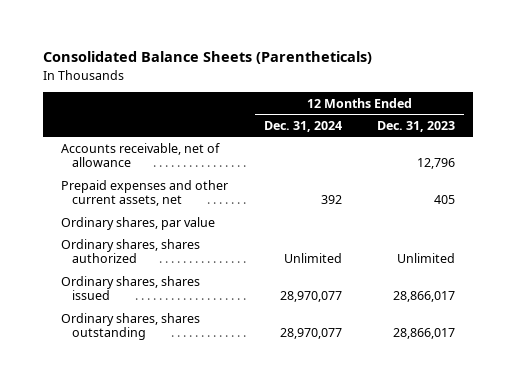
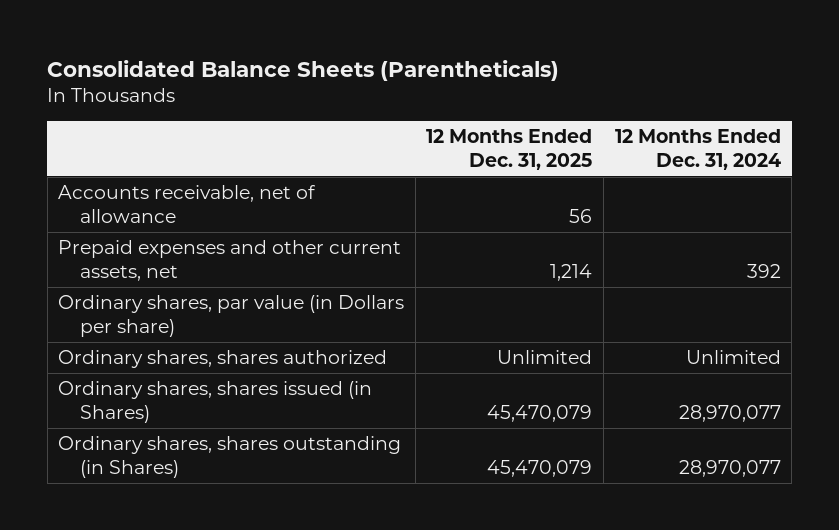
[377,120,456,132] Dec. 31, 2023 -> none
none -> [426,129,593,170] 12 Months Ended Dec. 31, 2025
[60,216,215,230] Ordinary shares, par value -> [58,295,405,337] Ordinary shares, par value (in Dollars per share)
[60,275,200,301] Ordinary shares, shares issued -> [58,381,373,423] Ordinary shares, shares issued (in Shares)
[60,312,200,341] Ordinary shares, shares outstanding -> [58,436,402,478] Ordinary shares, shares outstanding (in Shares)

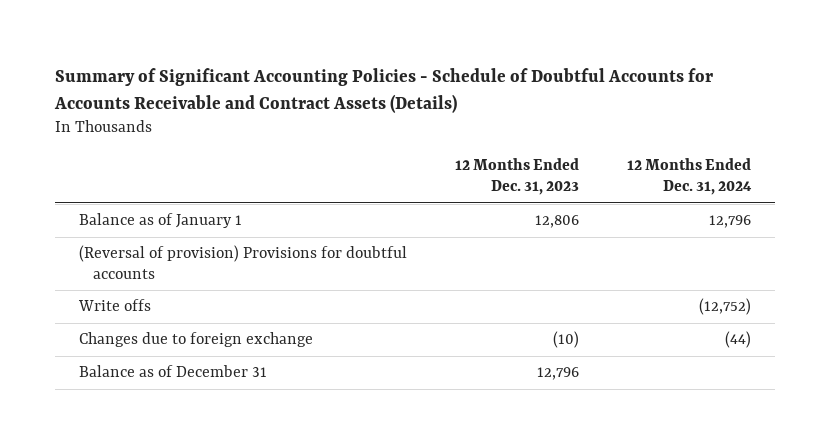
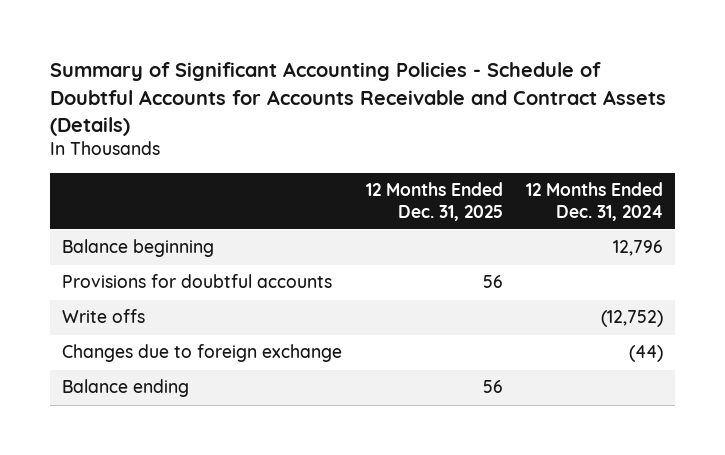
[455,158,580,196] 12 Months Ended Dec. 31, 2023 -> none
none -> [365,182,503,221] 12 Months Ended Dec. 31, 2025
[79,213,243,229] Balance as of January 1 -> [62,239,215,258] Balance beginning
[79,245,408,280] (Reversal of provision) Provisions for doubtful accounts -> [62,274,333,289] Provisions for doubtful accounts
[79,365,268,378] Balance as of December 31 -> [62,379,190,398] Balance ending

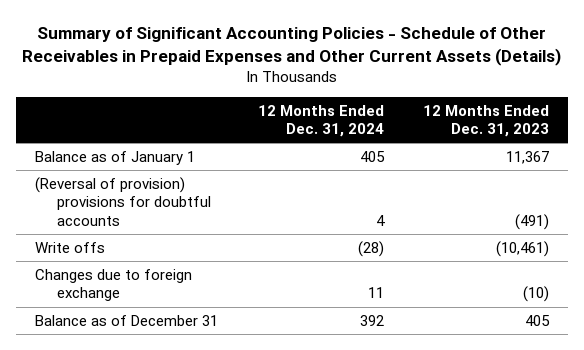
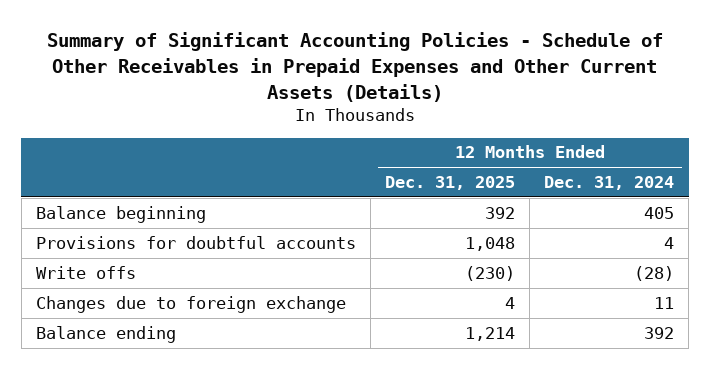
[422,104,549,137] 12 Months Ended Dec. 31, 2023 -> none
none -> [385,176,516,191] Dec. 31, 2025
[35,150,196,165] Balance as of January 1 -> none
none -> [35,205,206,223] Balance beginning
[35,176,211,226] (Reversal of provision) provisions for doubtful accounts -> [35,235,356,249] Provisions for doubtful accounts
[35,314,219,326] Balance as of December 31 -> [35,325,176,343] Balance ending

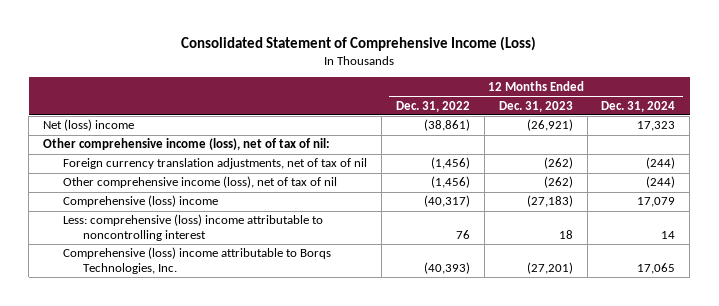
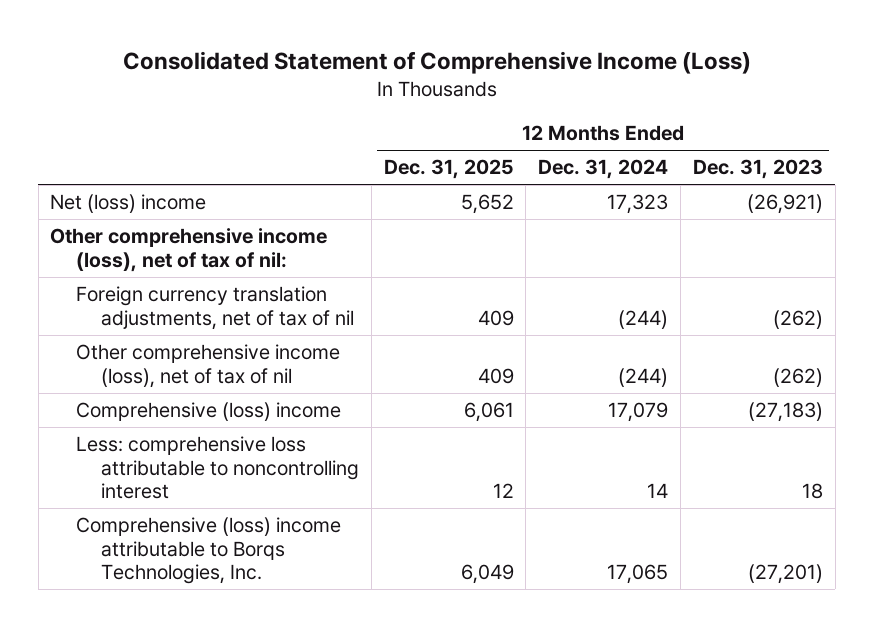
[395,100,470,112] Dec. 31, 2022 -> none
none -> [383,159,514,180] Dec. 31, 2025
[62,214,323,242] Less: comprehensive (loss) income attributable to noncontrolling interest -> [75,436,359,500] Less: comprehensive loss attributable to noncontrolling interest

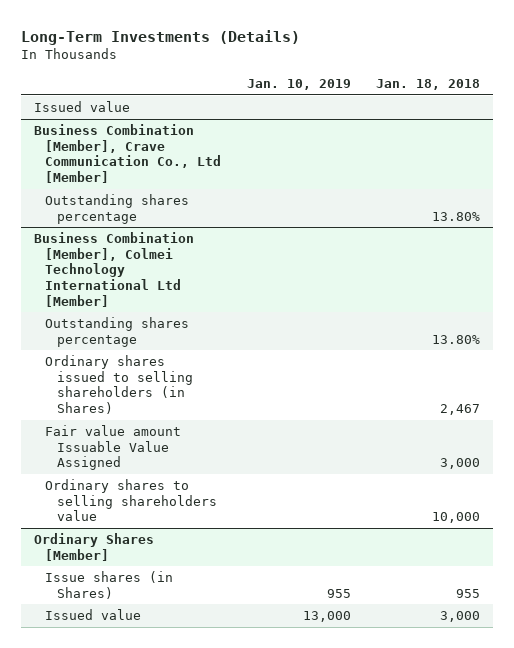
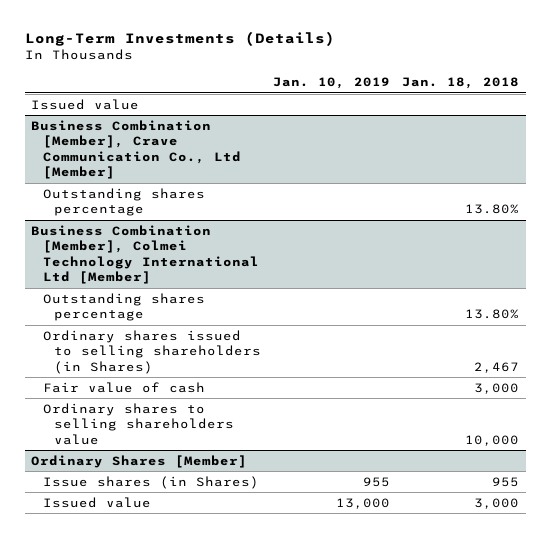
[45,425,182,471] Fair value amount Issuable Value Assigned -> [42,381,205,393] Fair value of cash

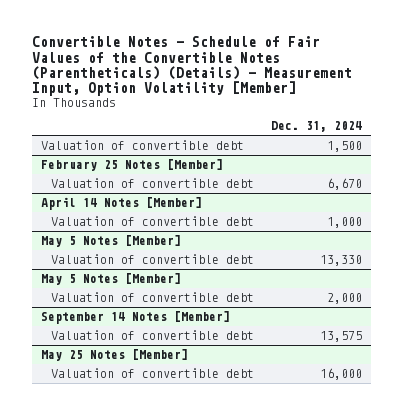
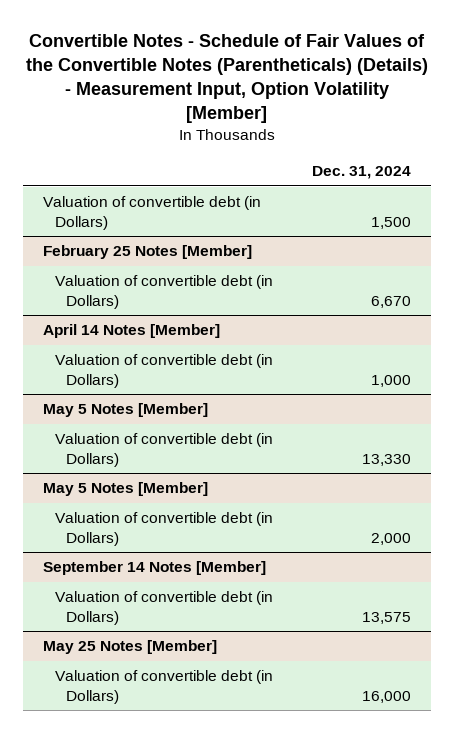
[40,139,244,150] Valuation of convertible debt -> [42,196,261,230] Valuation of convertible debt (in Dollars)
[50,177,254,188] Valuation of convertible debt -> [54,275,273,309] Valuation of convertible debt (in Dollars)
[50,215,254,226] Valuation of convertible debt -> [54,354,273,388] Valuation of convertible debt (in Dollars)
[50,253,254,264] Valuation of convertible debt -> [54,433,273,467] Valuation of convertible debt (in Dollars)
[50,291,254,302] Valuation of convertible debt -> [54,512,273,546] Valuation of convertible debt (in Dollars)
[50,329,254,340] Valuation of convertible debt -> [54,591,273,625] Valuation of convertible debt (in Dollars)
[50,367,254,378] Valuation of convertible debt -> [54,670,273,704] Valuation of convertible debt (in Dollars)

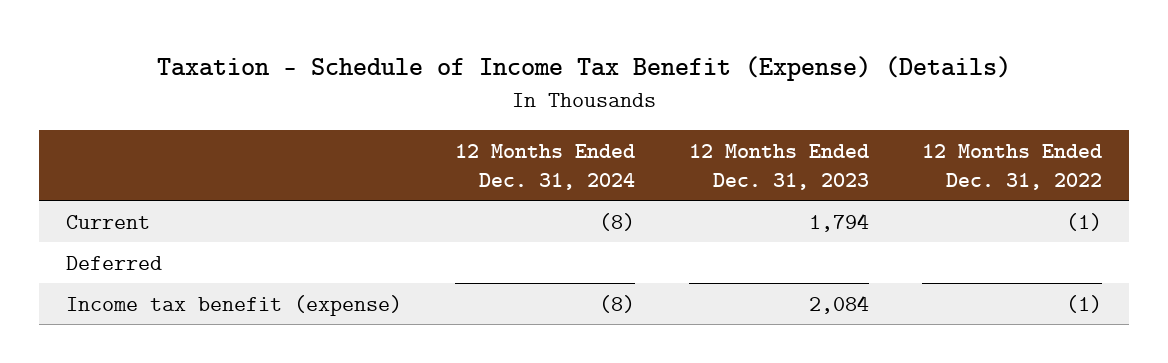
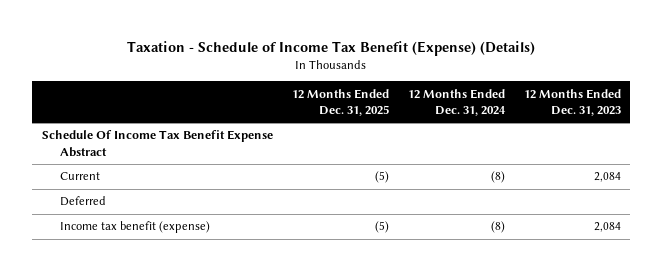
[921,143,1102,191] 12 Months Ended Dec. 31, 2022 -> none
none -> [291,88,389,116] 12 Months Ended Dec. 31, 2025
none -> [41,130,273,157] Schedule Of Income Tax Benefit Expense Abstract
[808,212,869,232] 1,794 -> [593,172,621,183] 2,084

